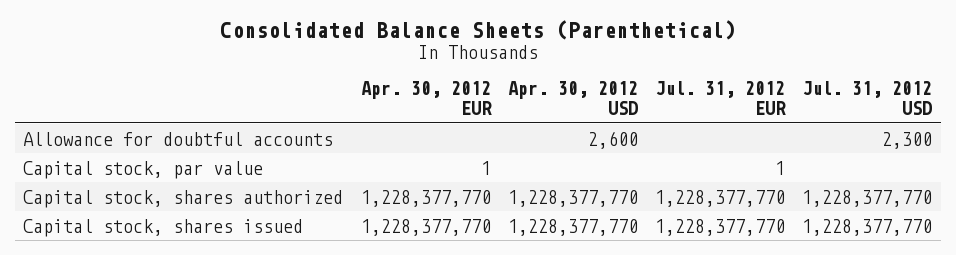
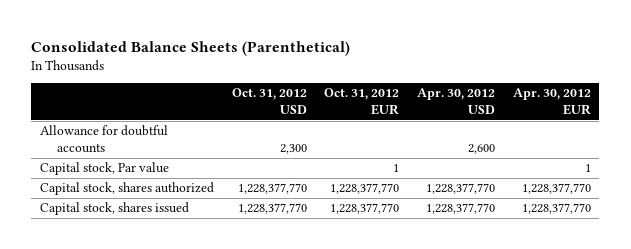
[655,81,787,116] Jul. 31, 2012 EUR -> none
[802,81,933,116] Jul. 31, 2012 USD -> none
none -> [231,88,307,114] Oct. 31, 2012 USD
none -> [324,88,400,115] Oct. 31, 2012 EUR
[23,160,264,179] Capital stock, par value -> [39,162,169,176] Capital stock, Par value

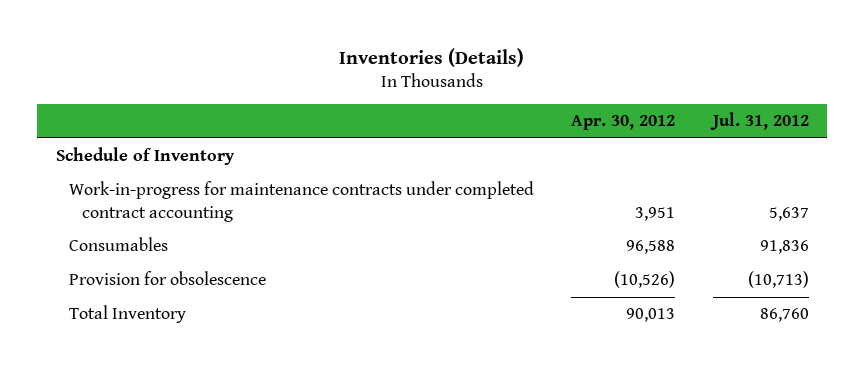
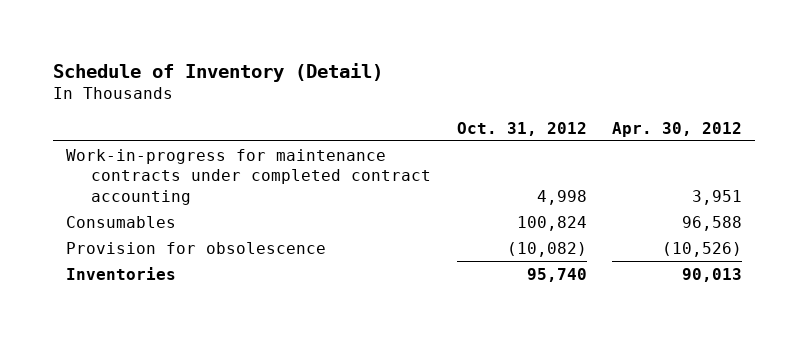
[339,47,525,67] Inventories (Details) -> [52,62,383,82] Schedule of Inventory (Detail)
[709,112,809,131] Jul. 31, 2012 -> none
none -> [456,121,587,136] Oct. 31, 2012
[55,147,235,166] Schedule of Inventory -> none
[68,305,186,324] Total Inventory -> [65,266,176,280] Inventories

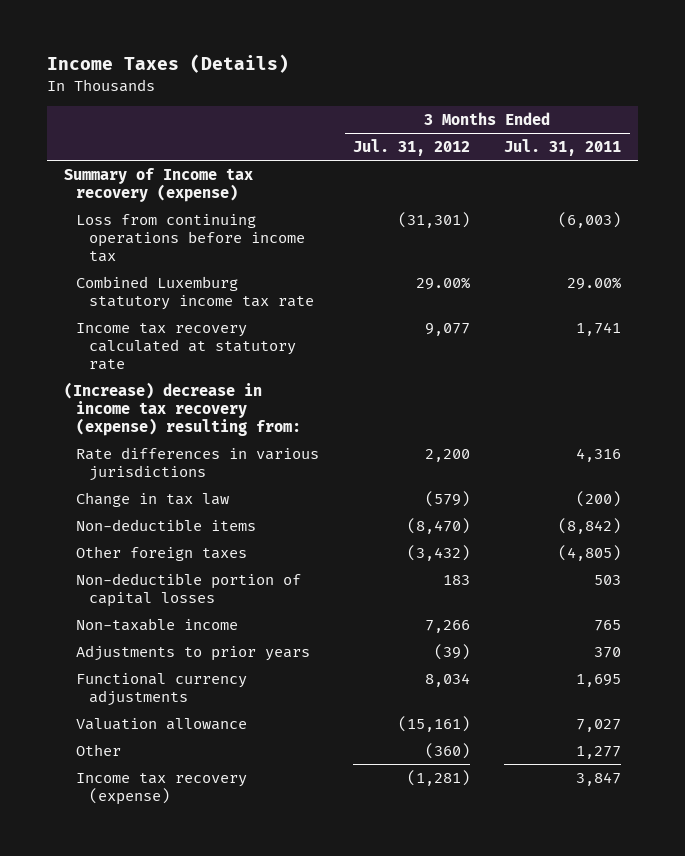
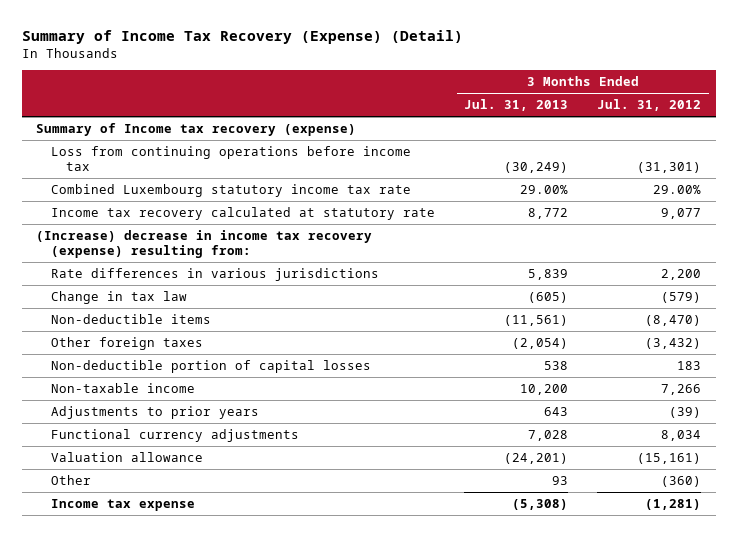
[46,54,289,74] Income Taxes (Details) -> [21,30,463,45] Summary of Income Tax Recovery (Expense) (Detail)
[504,138,622,156] Jul. 31, 2011 -> none
none -> [464,99,569,112] Jul. 31, 2013
[76,275,314,310] Combined Luxemburg statutory income tax rate -> [50,183,411,197] Combined Luxembourg statutory income tax rate
[76,772,248,805] Income tax recovery (expense) -> [50,498,195,511] Income tax expense

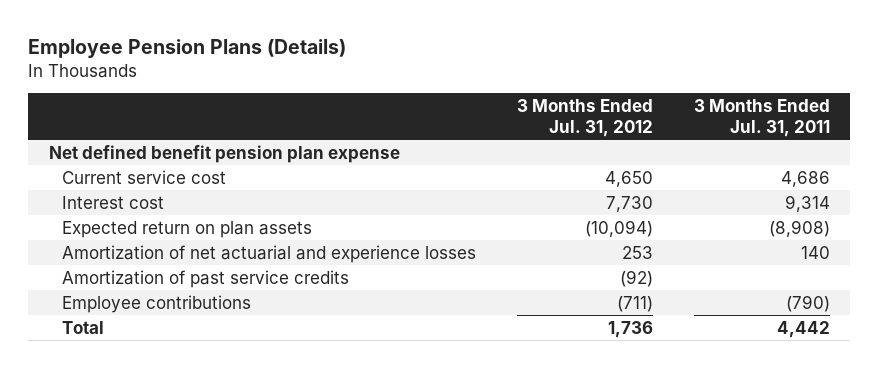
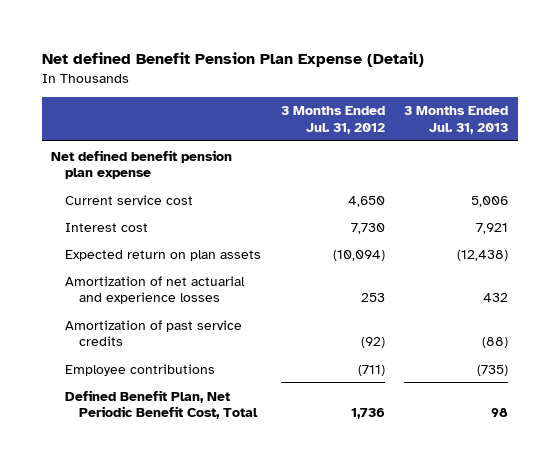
[28,39,347,59] Employee Pension Plans (Details) -> [41,51,424,67] Net defined Benefit Pension Plan Expense (Detail)
[693,99,830,137] 3 Months Ended Jul. 31, 2011 -> none
none -> [404,106,509,134] 3 Months Ended Jul. 31, 2013
[61,320,104,334] Total -> [65,389,258,420] Defined Benefit Plan, Net Periodic Benefit Cost, Total

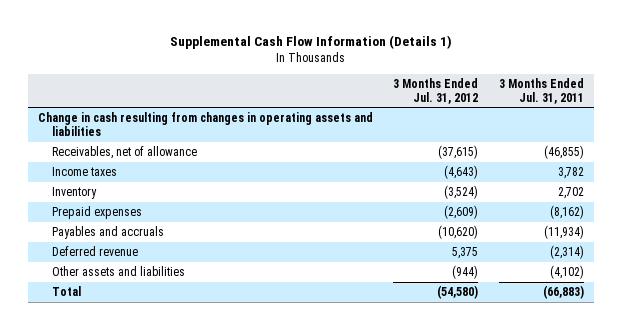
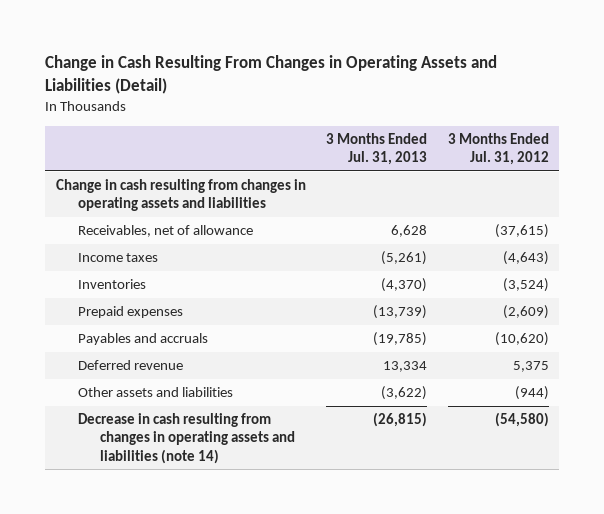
[169,35,452,50] Supplemental Cash Flow Information (Details 1) -> [45,55,498,95] Change in Cash Resulting From Changes in Operating Assets and Liabilities (Detail)
[498,77,584,104] 3 Months Ended Jul. 31, 2011 -> none
none -> [326,133,428,166] 3 Months Ended Jul. 31, 2013
[52,186,98,199] Inventory -> [77,279,146,290] Inventories
[52,285,82,296] Total -> [77,413,295,464] Decrease in cash resulting from changes in operating assets and liabilities (note 14)

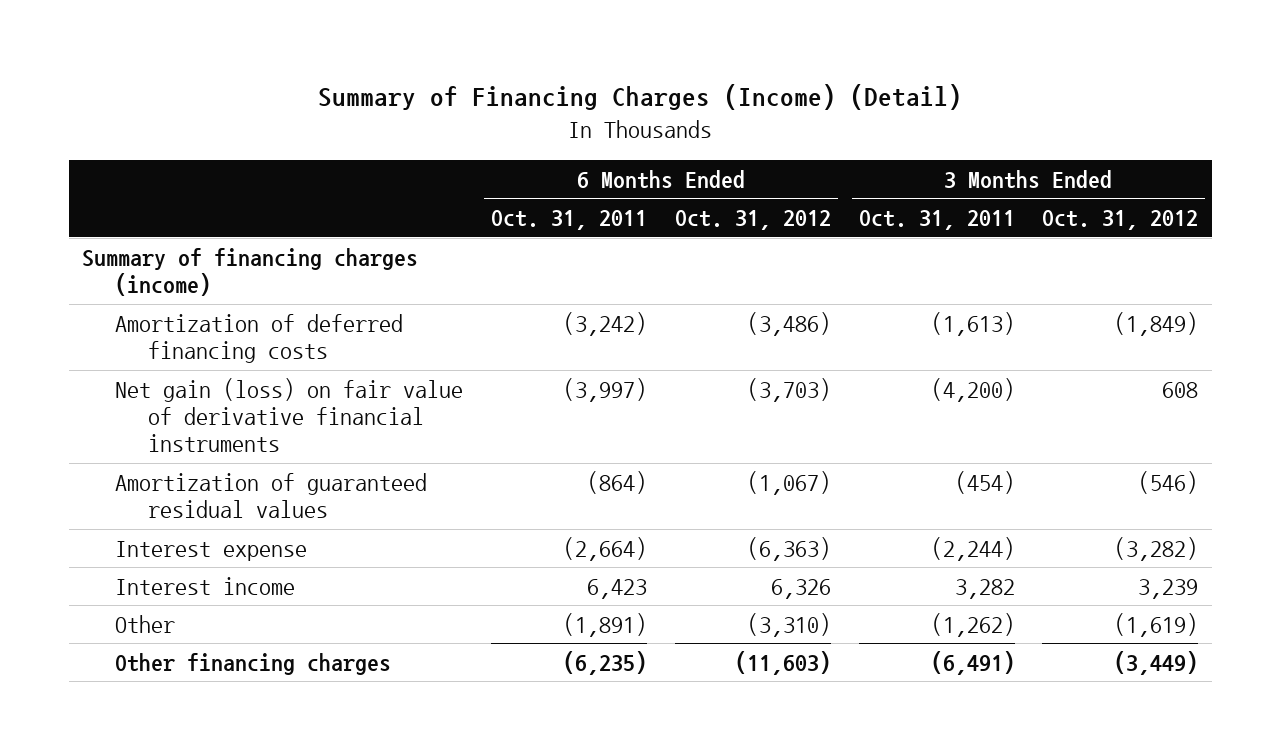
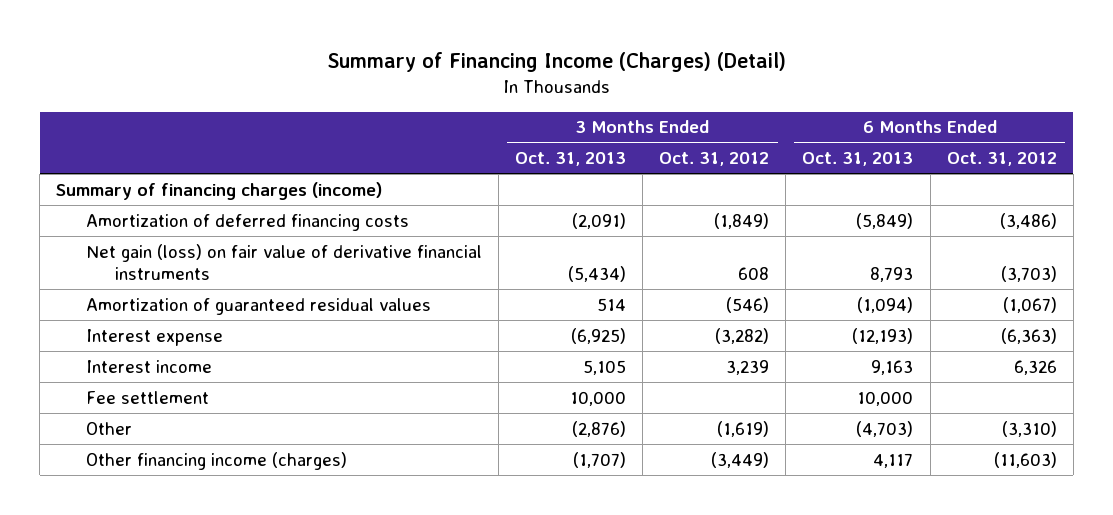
[318,83,963,110] Summary of Financing Charges (Income) (Detail) -> [326,52,786,73] Summary of Financing Income (Charges) (Detail)
[490,210,647,231] Oct. 31, 2011 -> none
[858,210,1015,231] Oct. 31, 2011 -> none
none -> [514,152,626,167] Oct. 31, 2013
none -> [802,152,914,167] Oct. 31, 2013
none -> [85,390,209,404] Fee settlement
[115,652,392,675] Other financing charges -> [85,451,347,470] Other financing income (charges)

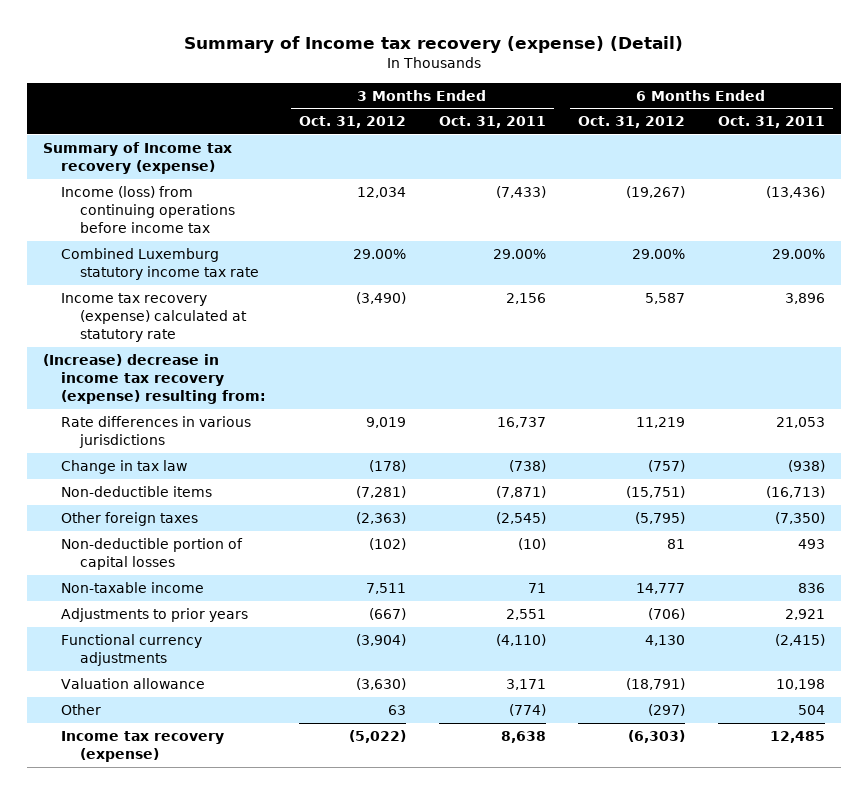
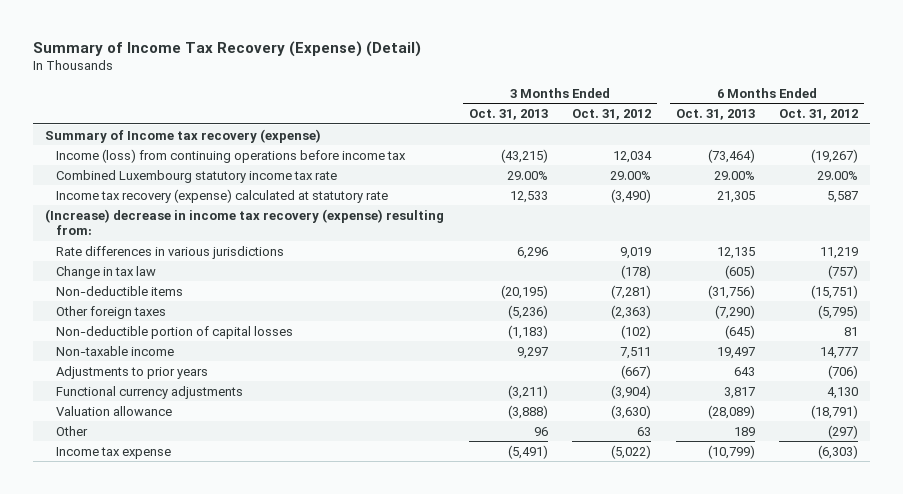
[184,36,684,54] Summary of Income tax recovery (expense) (Detail) -> [33,40,422,57] Summary of Income Tax Recovery (Expense) (Detail)
[438,116,546,129] Oct. 31, 2011 -> none
[717,116,825,129] Oct. 31, 2011 -> none
none -> [468,109,548,121] Oct. 31, 2013
none -> [675,109,755,121] Oct. 31, 2013
[61,248,259,281] Combined Luxemburg statutory income tax rate -> [56,169,338,183] Combined Luxembourg statutory income tax rate
[61,731,225,763] Income tax recovery (expense) -> [56,446,172,459] Income tax expense

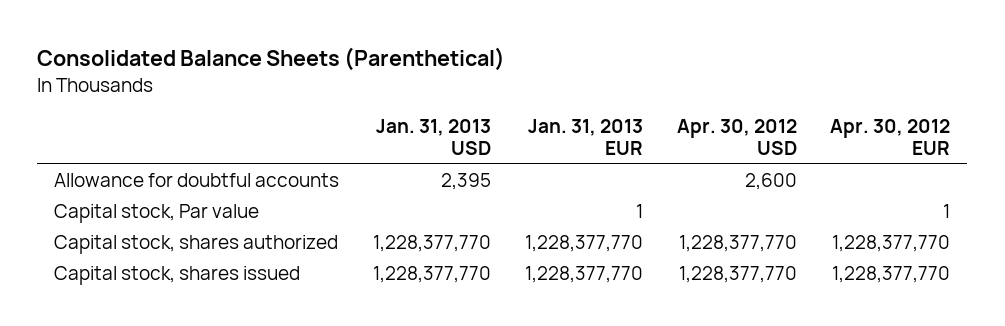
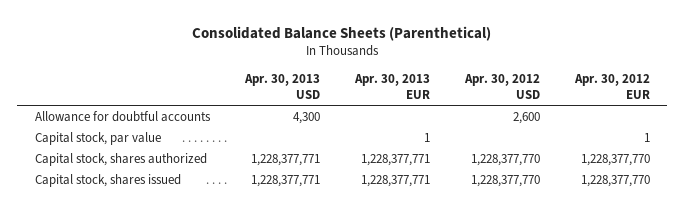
[375,118,491,155] Jan. 31, 2013 USD -> none
[527,118,643,155] Jan. 31, 2013 EUR -> none
none -> [243,74,320,100] Apr. 30, 2013 USD
none -> [353,74,430,100] Apr. 30, 2013 EUR
[54,204,260,224] Capital stock, Par value -> [34,131,161,145] Capital stock, par value

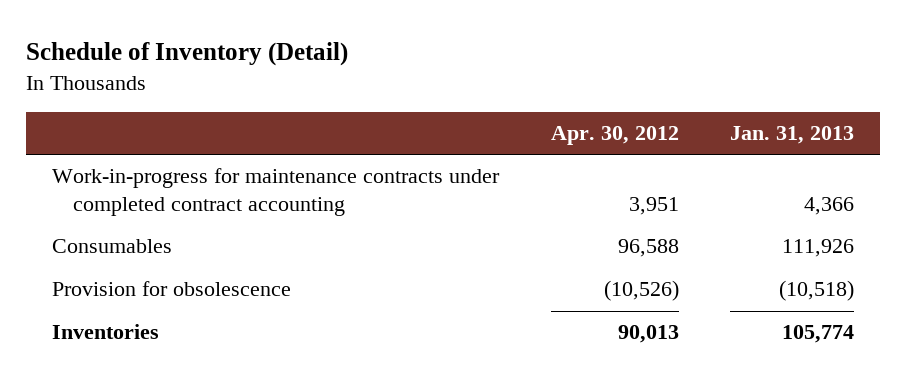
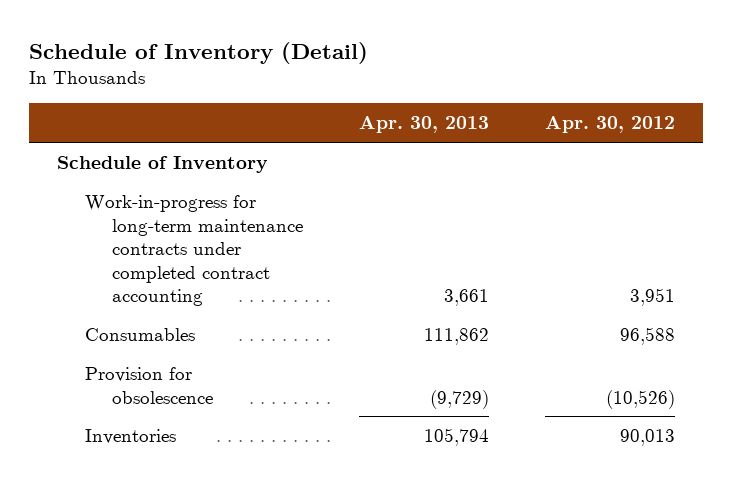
[730,126,855,145] Jan. 31, 2013 -> none
none -> [358,116,489,134] Apr. 30, 2013
none -> [57,155,269,173] Schedule of Inventory
[52,168,501,217] Work-in-progress for maintenance contracts under completed contract accounting -> [84,194,303,307] Work-in-progress for long-term maintenance contracts under completed contract accounting

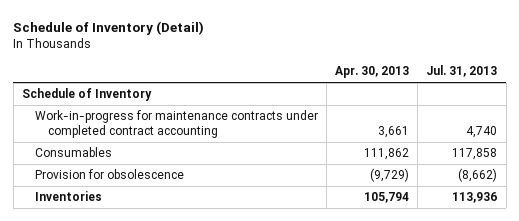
[544,116,675,134] Apr. 30, 2012 -> none
none -> [426,65,498,78] Jul. 31, 2013
[84,194,303,307] Work-in-progress for long-term maintenance contracts under completed contract accounting -> [35,110,319,139] Work-in-progress for maintenance contracts under completed contract accounting

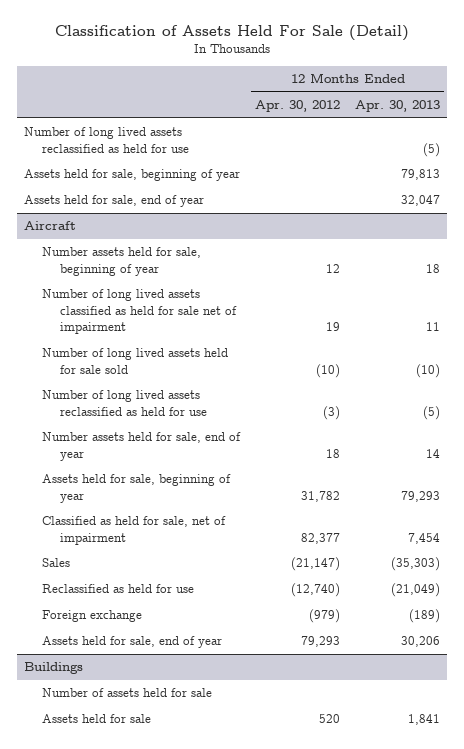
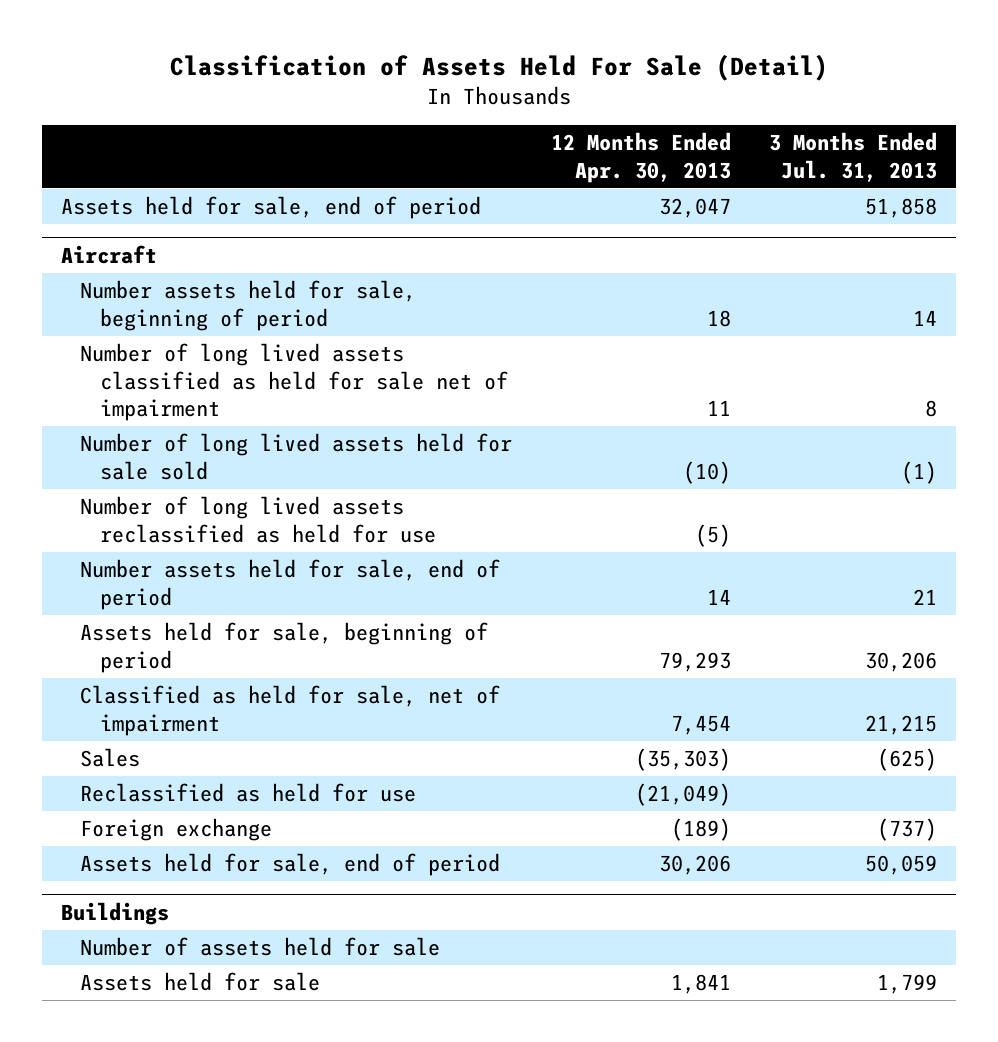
[255,99,341,112] Apr. 30, 2012 -> none
none -> [768,132,937,182] 3 Months Ended Jul. 31, 2013
[24,127,190,153] Number of long lived assets reclassified as held for use -> none
[24,195,205,208] Assets held for sale, end of year -> none
[24,169,241,182] Assets held for sale, beginning of year -> [60,195,481,219] Assets held for sale, end of period
[400,169,440,181] 79,813 -> [658,197,731,218] 32,047
[42,247,202,276] Number assets held for sale, beginning of year -> [80,279,417,331] Number assets held for sale, beginning of period
[42,432,242,461] Number assets held for sale, end of year -> [80,558,501,610] Number assets held for sale, end of period
[42,474,232,503] Assets held for sale, beginning of year -> [80,621,489,673] Assets held for sale, beginning of period
[42,636,223,649] Assets held for sale, end of year -> [80,852,501,876] Assets held for sale, end of period

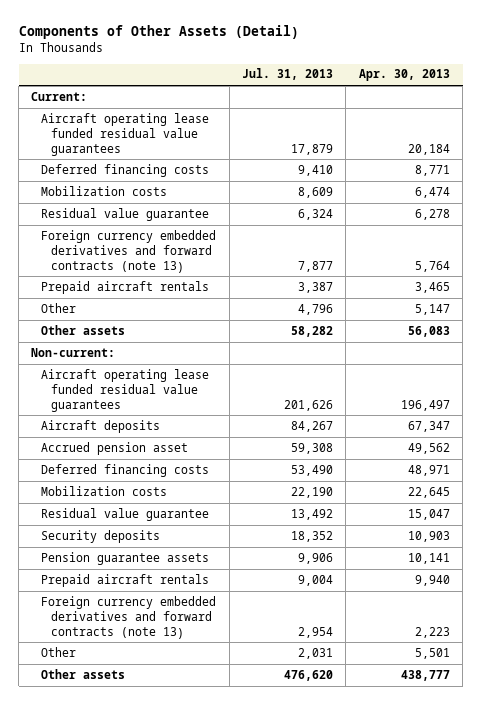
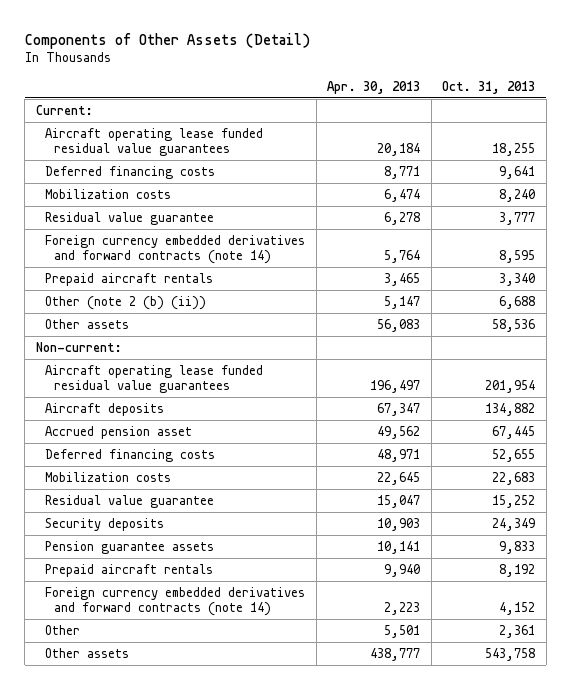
[242,68,334,81] Jul. 31, 2013 -> none
none -> [442,80,536,94] Oct. 31, 2013
[41,229,217,273] Foreign currency embedded derivatives and forward contracts (note 13) -> [45,234,306,264] Foreign currency embedded derivatives and forward contracts (note 14)
[41,302,77,313] Other -> [45,295,207,310] Other (note 2 (b) (ii))
[41,595,217,639] Foreign currency embedded derivatives and forward contracts (note 13) -> [45,586,306,616] Foreign currency embedded derivatives and forward contracts (note 14)

